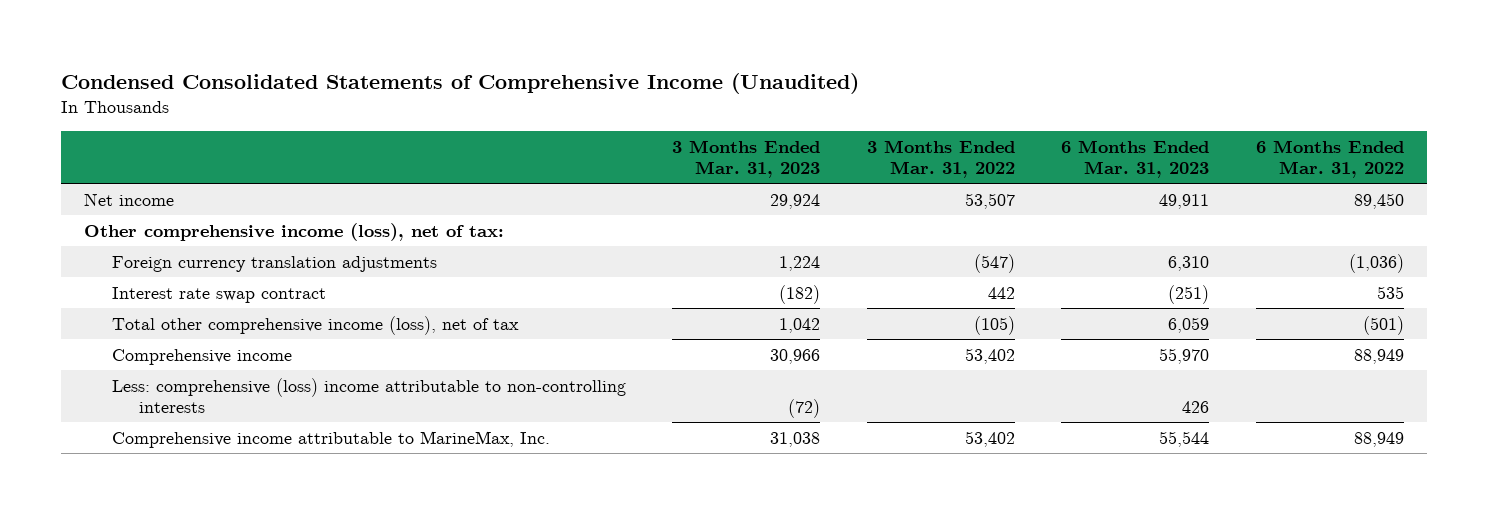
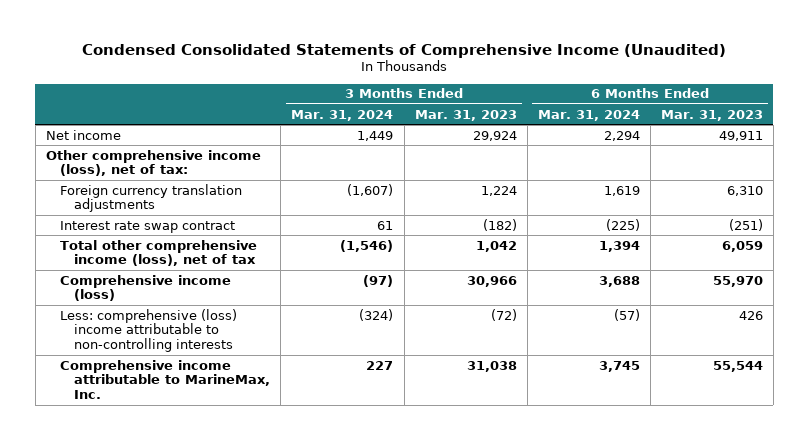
[866,139,1015,179] 3 Months Ended Mar. 31, 2022 -> none
[1255,139,1404,179] 6 Months Ended Mar. 31, 2022 -> none
none -> [291,109,394,121] Mar. 31, 2024
none -> [537,109,640,121] Mar. 31, 2024
[111,348,292,365] Comprehensive income -> [60,274,232,302] Comprehensive income (loss)

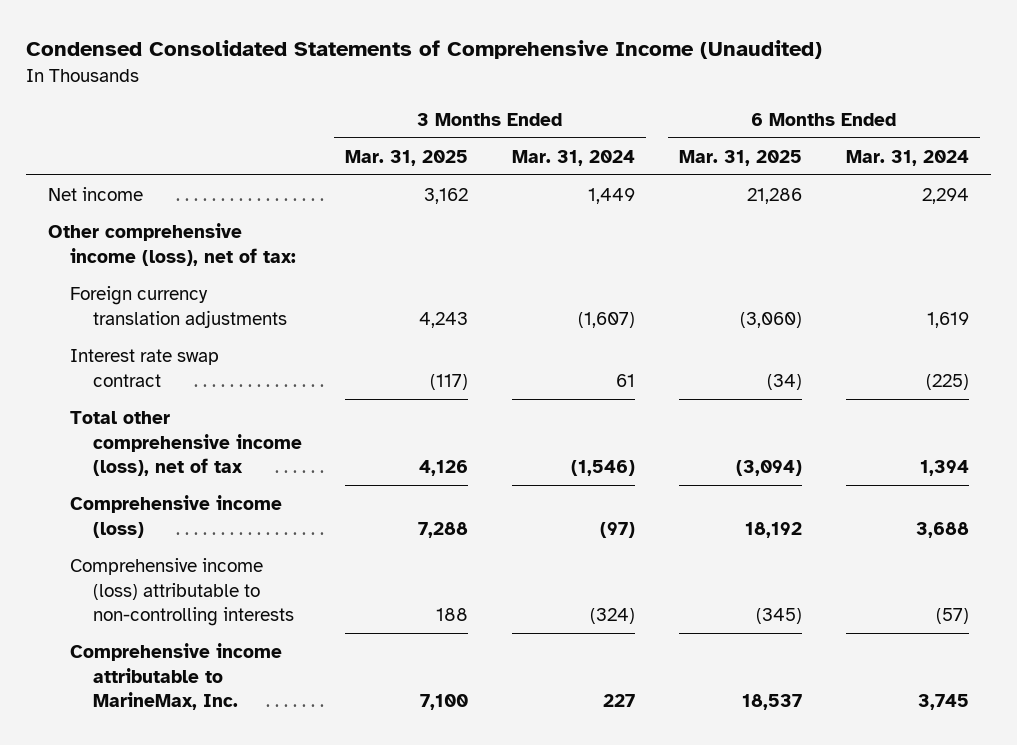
[414,109,517,121] Mar. 31, 2023 -> none
[660,109,763,121] Mar. 31, 2023 -> none
none -> [345,149,469,166] Mar. 31, 2025
none -> [679,149,803,166] Mar. 31, 2025
[60,308,238,353] Less: comprehensive (loss) income attributable to non-controlling interests -> [70,558,294,627] Comprehensive income (loss) attributable to non-controlling interests

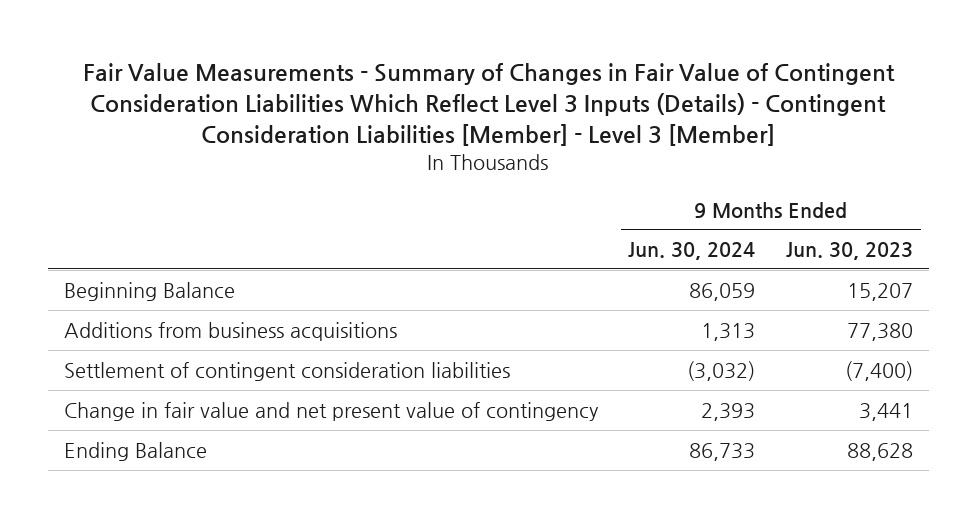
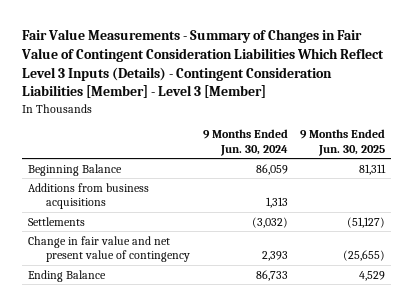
[786,242,914,261] Jun. 30, 2023 -> none
none -> [299,129,385,156] 9 Months Ended Jun. 30, 2025
[63,361,510,381] Settlement of contingent consideration liabilities -> [27,216,85,226] Settlements

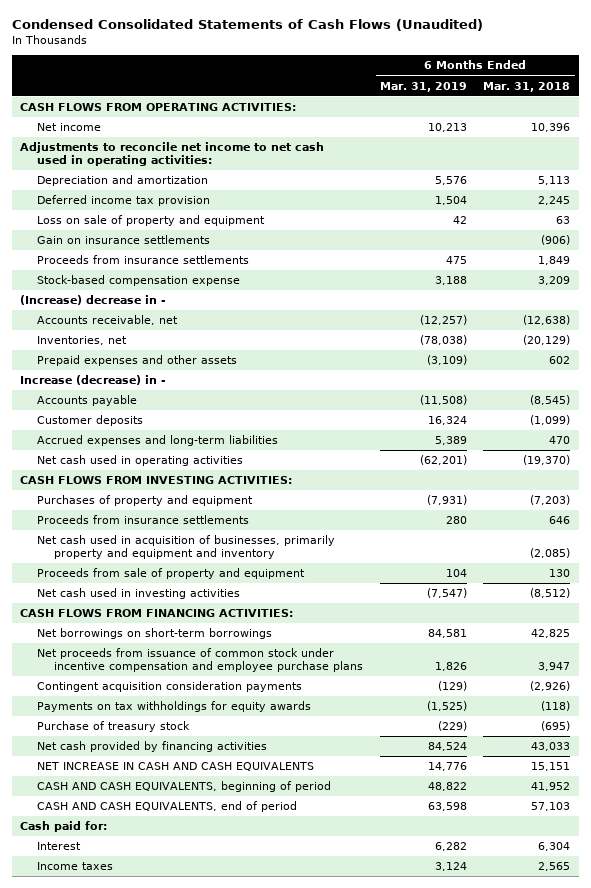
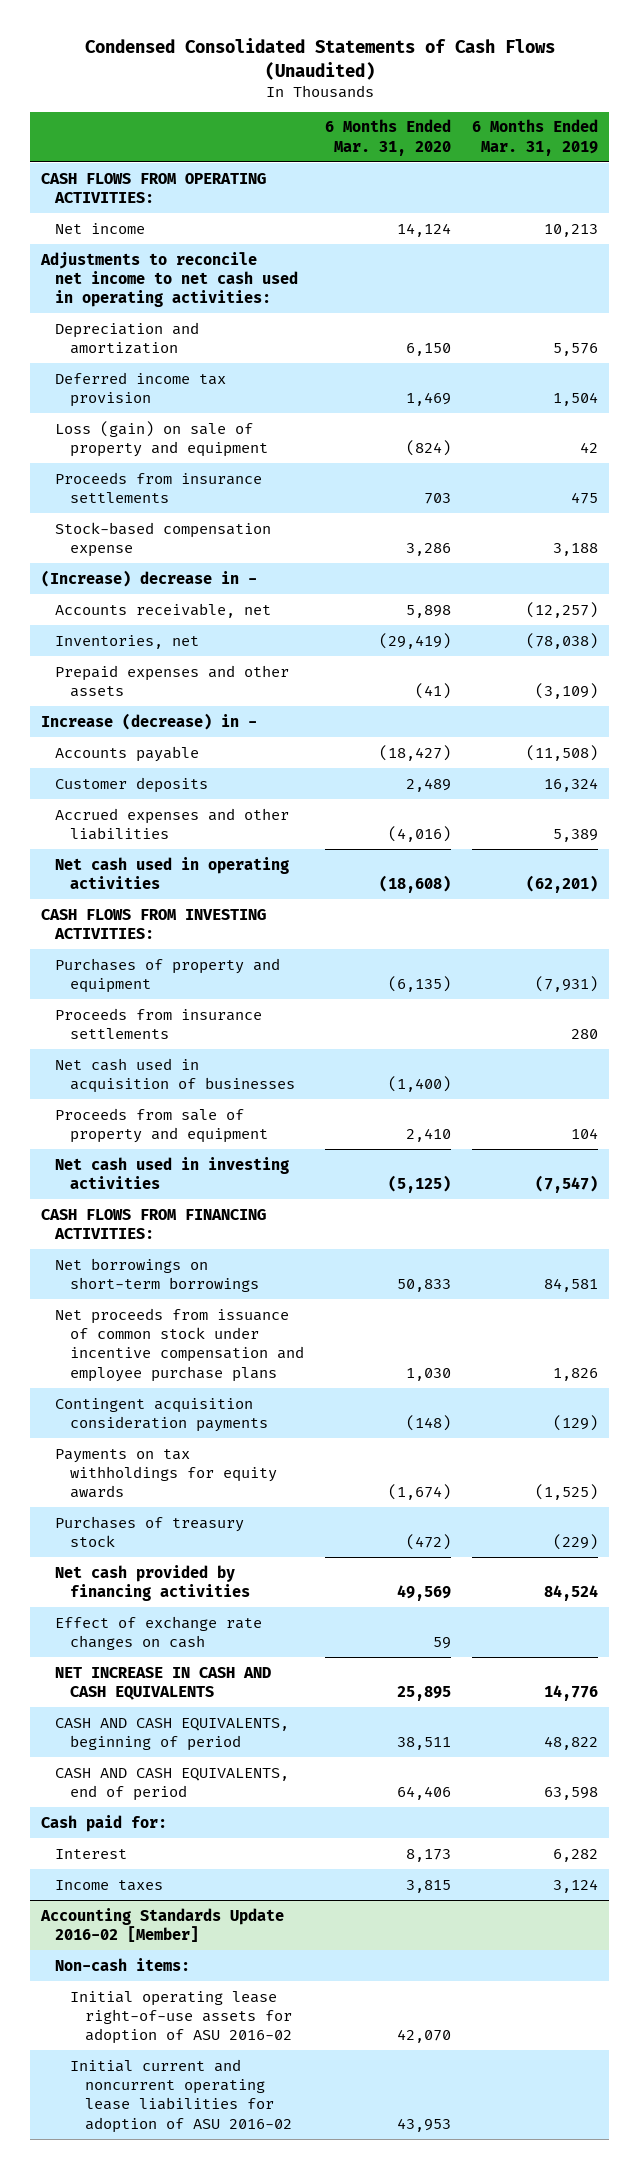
[483,81,571,92] Mar. 31, 2018 -> none
none -> [325,119,452,156] 6 Months Ended Mar. 31, 2020
[37,235,211,245] Gain on insurance settlements -> none
[37,215,266,227] Loss on sale of property and equipment -> [55,420,268,457] Loss (gain) on sale of property and equipment
[37,435,279,447] Accrued expenses and long-term liabilities -> [55,807,290,840] Accrued expenses and other liabilities
[37,535,336,559] Net cash used in acquisition of businesses, primarily property and equipment and inventory -> [55,1057,295,1093] Net cash used in acquisition of businesses
[37,721,191,733] Purchase of treasury stock -> [55,1515,245,1547] Purchases of treasury stock
none -> [55,1615,263,1650] Effect of exchange rate changes on cash
none -> [39,1907,284,1942] Accounting Standards Update 2016-02 [Member]
none -> [55,1957,191,1971] Non-cash items:
none -> [69,1990,292,2045] Initial operating lease right-of-use assets for adoption of ASU 2016-02
none -> [69,2058,292,2133] Initial current and noncurrent operating lease liabilities for adoption of ASU 2016-02

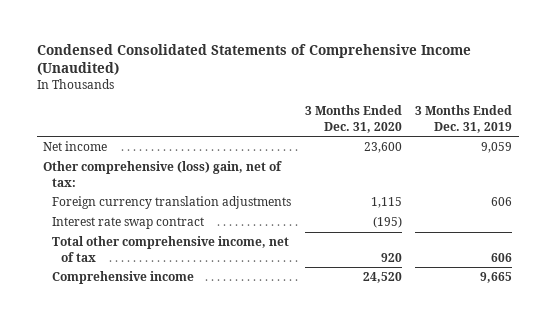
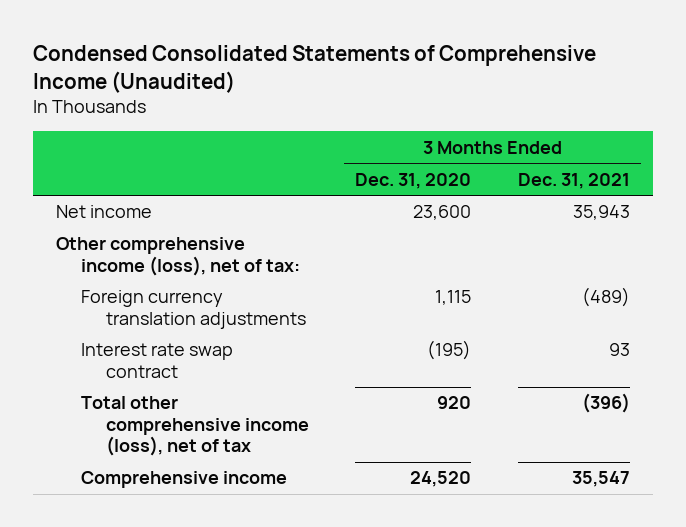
[415,105,513,133] 3 Months Ended Dec. 31, 2019 -> none
none -> [517,172,630,189] Dec. 31, 2021
[43,161,283,187] Other comprehensive (loss) gain, net of tax: -> [56,237,301,276] Other comprehensive income (loss), net of tax:
[52,236,290,262] Total other comprehensive income, net of tax -> [81,396,309,457] Total other comprehensive income (loss), net of tax

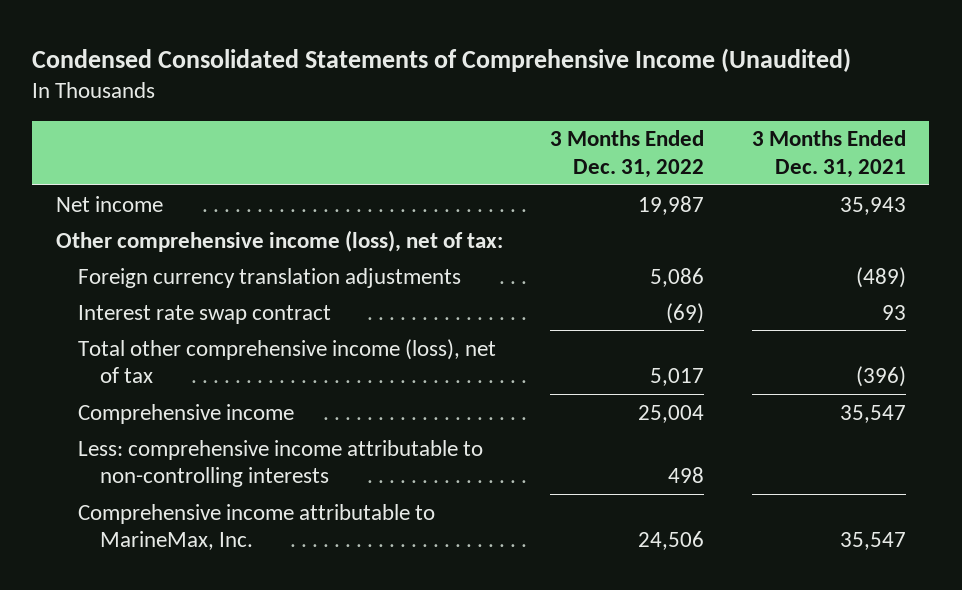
[355,172,472,189] Dec. 31, 2020 -> none
none -> [550,130,705,179] 3 Months Ended Dec. 31, 2022
none -> [77,439,483,488] Less: comprehensive income attributable to non-controlling interests
none -> [77,503,435,551] Comprehensive income attributable to MarineMax, Inc.

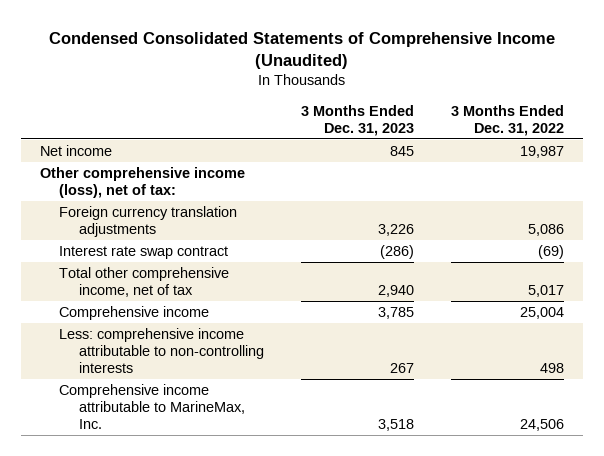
[751,130,906,179] 3 Months Ended Dec. 31, 2021 -> none
none -> [301,104,415,136] 3 Months Ended Dec. 31, 2023
[77,338,496,384] Total other comprehensive income (loss), net of tax -> [59,267,230,297] Total other comprehensive income, net of tax

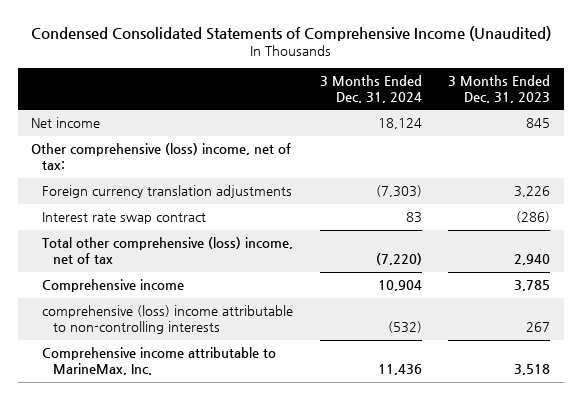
[451,104,565,136] 3 Months Ended Dec. 31, 2022 -> none
none -> [319,75,422,103] 3 Months Ended Dec. 31, 2024
[39,167,245,198] Other comprehensive income (loss), net of tax: -> [31,143,292,171] Other comprehensive (loss) income, net of tax:
[59,267,230,297] Total other comprehensive income, net of tax -> [42,237,294,265] Total other comprehensive (loss) income, net of tax
[59,328,265,373] Less: comprehensive income attributable to non-controlling interests -> [42,305,294,335] comprehensive (loss) income attributable to non-controlling interests

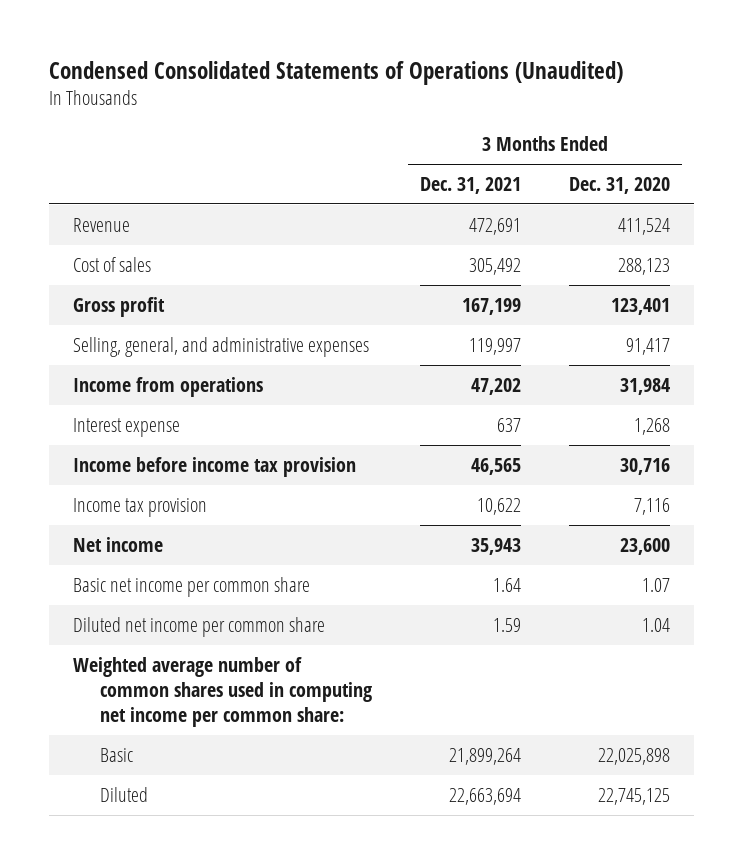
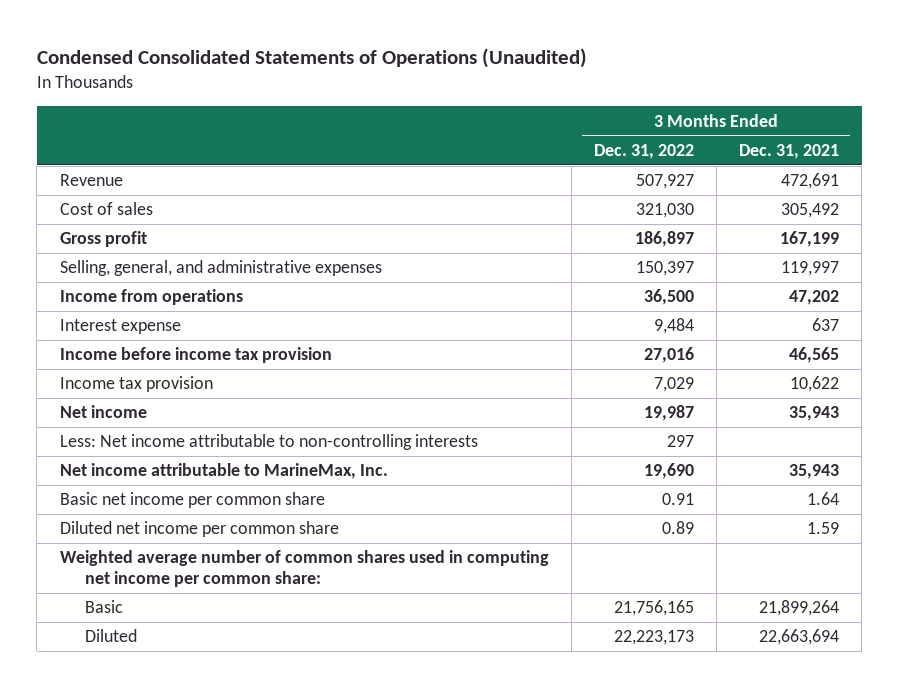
[569,176,671,194] Dec. 31, 2020 -> none
none -> [593,143,694,159] Dec. 31, 2022
none -> [59,434,478,451] Less: Net income attributable to non-controlling interests
none -> [59,463,388,480] Net income attributable to MarineMax, Inc.

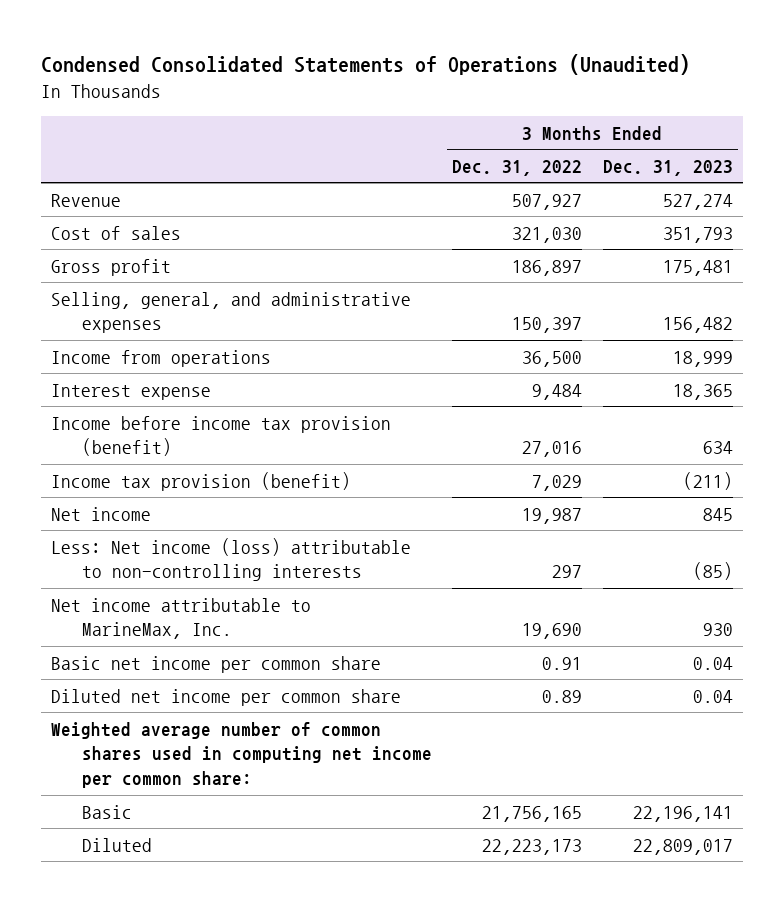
[739,143,840,159] Dec. 31, 2021 -> none
none -> [602,159,733,176] Dec. 31, 2023
[59,347,332,364] Income before income tax provision -> [51,415,392,457] Income before income tax provision (benefit)
[59,376,213,393] Income tax provision -> [51,471,352,491] Income tax provision (benefit)
[59,434,478,451] Less: Net income attributable to non-controlling interests -> [51,537,412,582] Less: Net income (loss) attributable to non-controlling interests

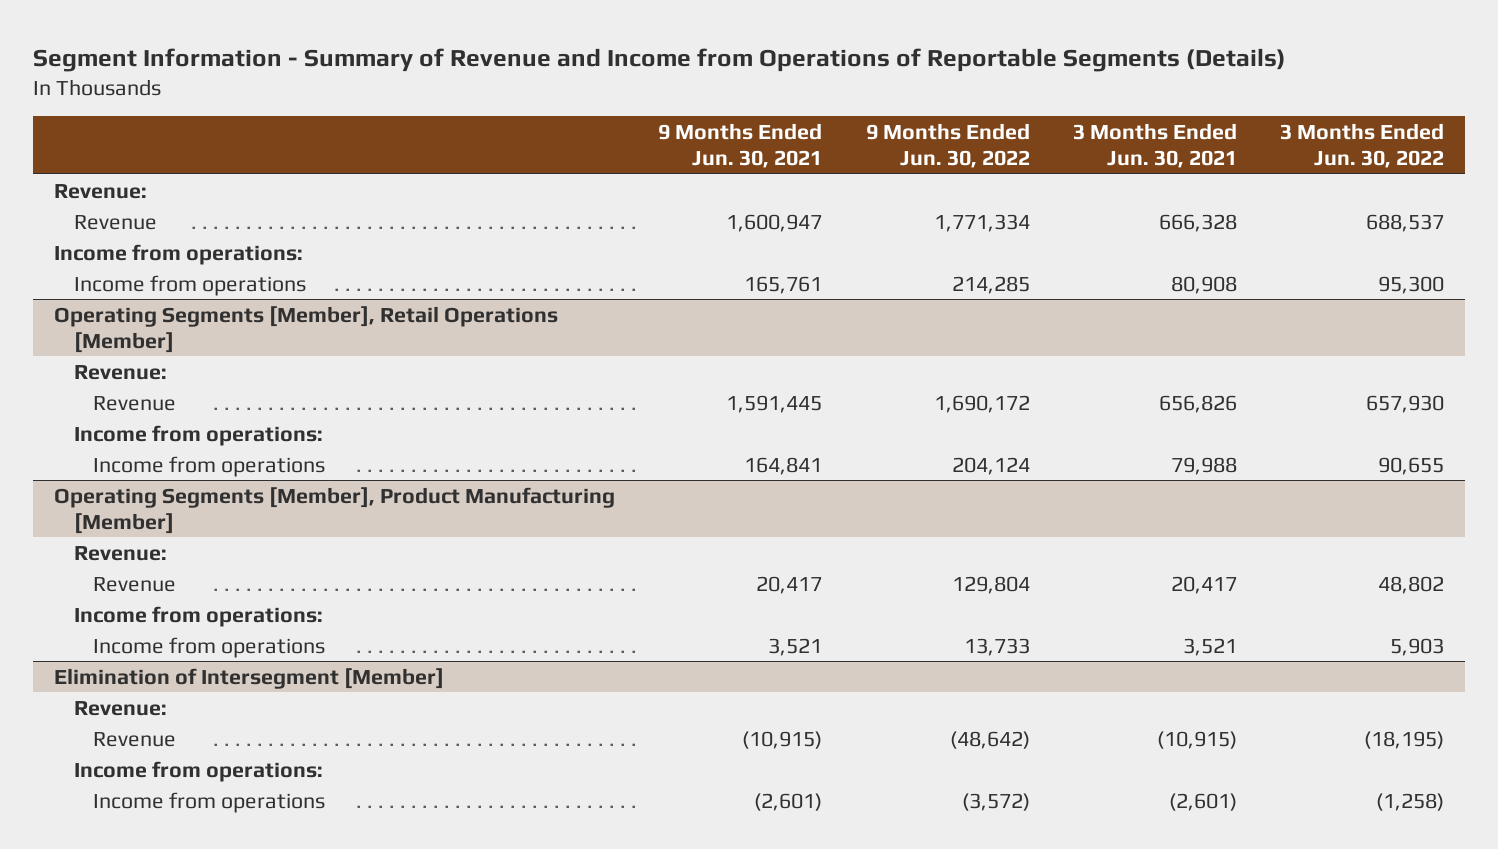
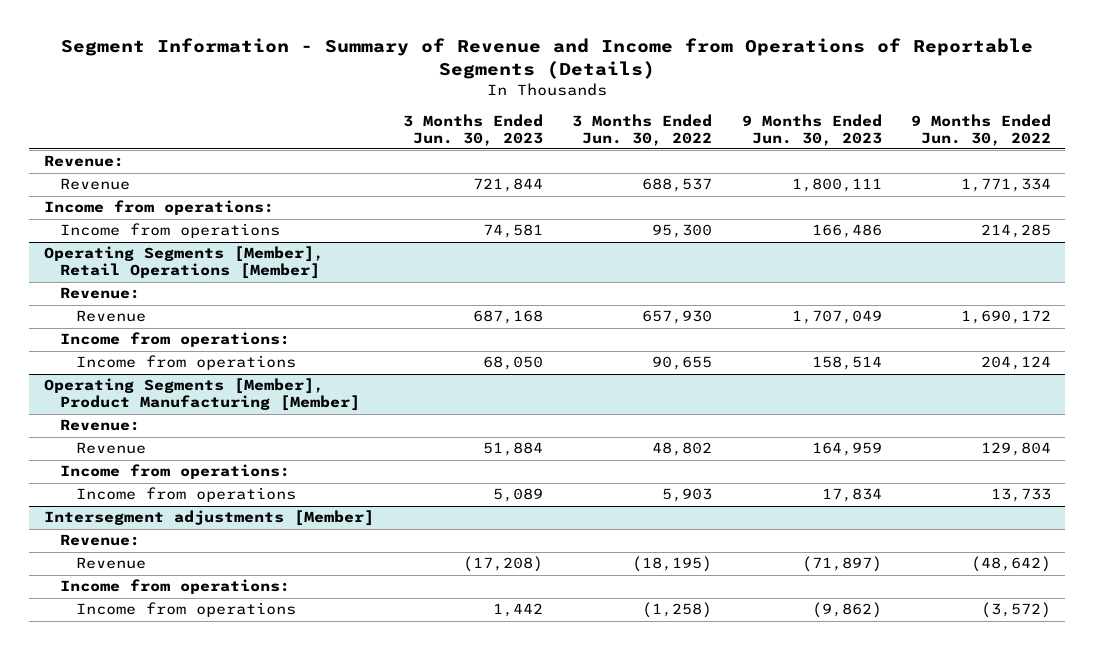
[658,123,823,168] 9 Months Ended Jun. 30, 2021 -> none
[1072,123,1237,168] 3 Months Ended Jun. 30, 2021 -> none
none -> [403,113,544,146] 3 Months Ended Jun. 30, 2023
none -> [741,113,882,146] 9 Months Ended Jun. 30, 2023
[54,667,445,689] Elimination of Intersegment [Member] -> [43,510,374,527] Intersegment adjustments [Member]

